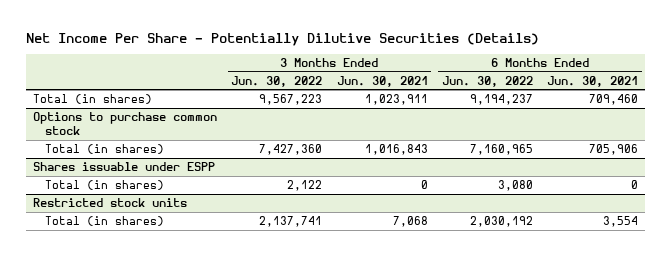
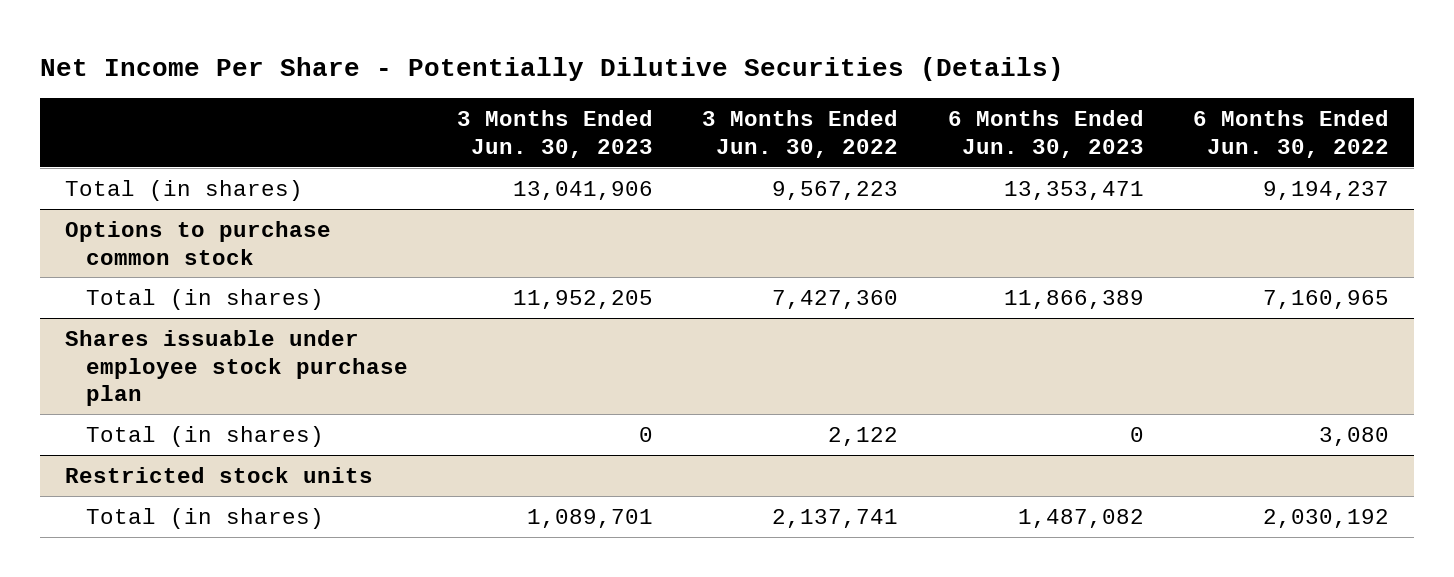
[336,75,428,87] Jun. 30, 2021 -> none
[547,75,639,87] Jun. 30, 2021 -> none
none -> [457,110,654,158] 3 Months Ended Jun. 30, 2023
none -> [947,110,1144,158] 6 Months Ended Jun. 30, 2023
[33,162,216,172] Shares issuable under ESPP -> [64,329,408,407] Shares issuable under employee stock purchase plan

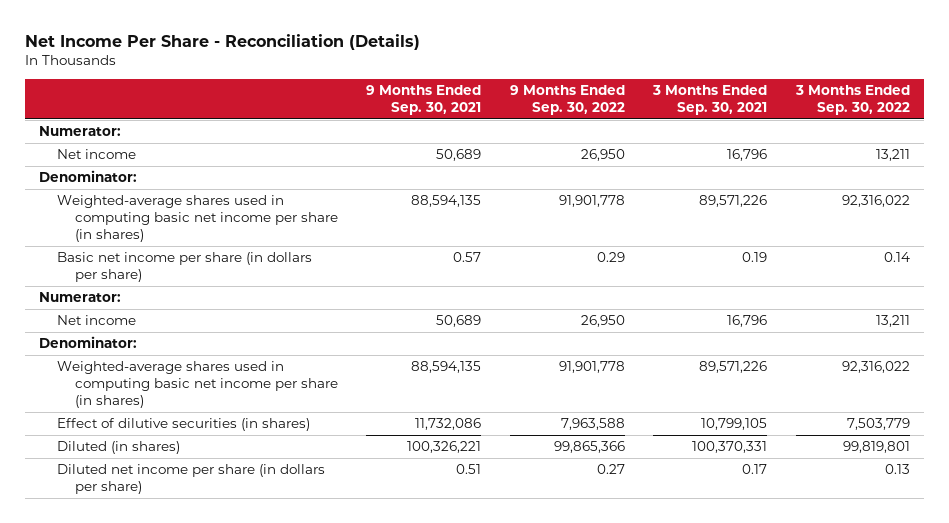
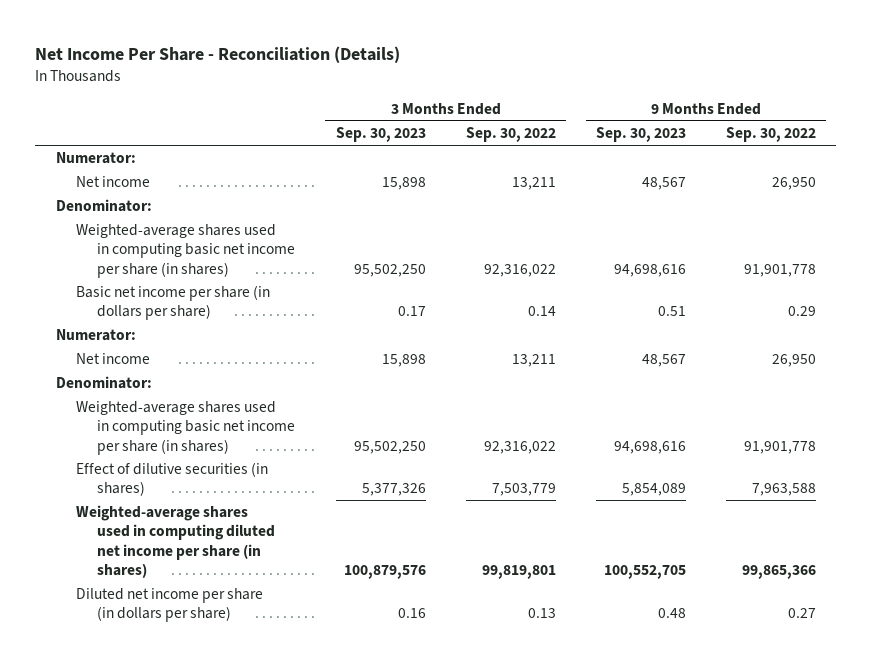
[366,85,482,116] 9 Months Ended Sep. 30, 2021 -> none
[652,85,768,116] 3 Months Ended Sep. 30, 2021 -> none
none -> [335,127,426,143] Sep. 30, 2023
none -> [595,127,686,143] Sep. 30, 2023
[57,441,181,455] Diluted (in shares) -> [76,505,276,578] Weighted-average shares used in computing diluted net income per share (in shares)

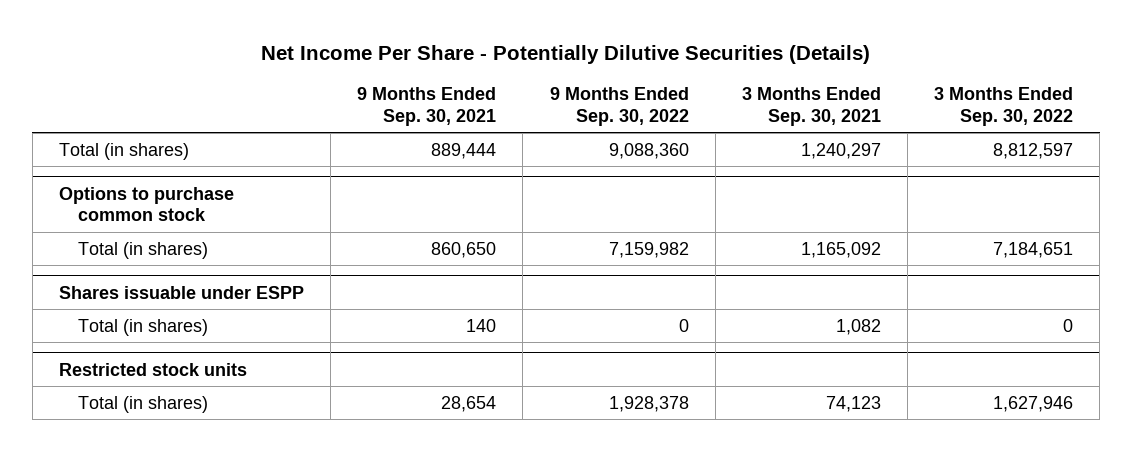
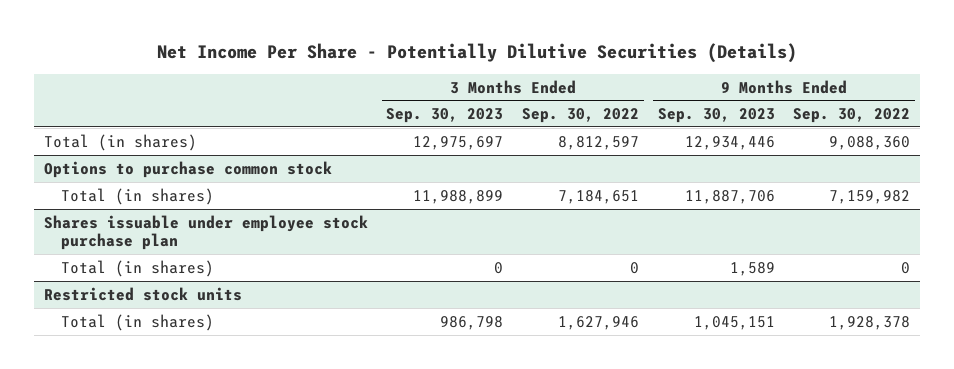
[357,87,497,127] 9 Months Ended Sep. 30, 2021 -> none
[741,87,881,127] 3 Months Ended Sep. 30, 2021 -> none
none -> [386,108,504,124] Sep. 30, 2023
none -> [657,108,775,124] Sep. 30, 2023
[58,285,304,299] Shares issuable under ESPP -> [43,214,368,251] Shares issuable under employee stock purchase plan

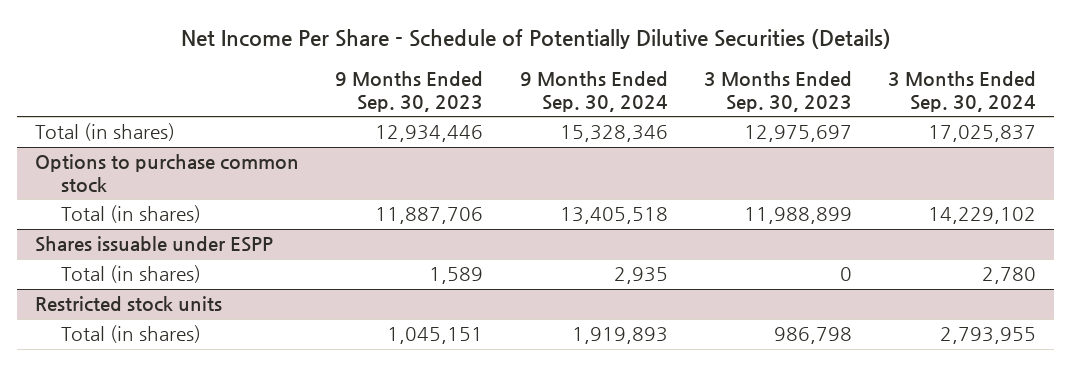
[156,43,797,64] Net Income Per Share - Potentially Dilutive Securities (Details) -> [180,29,891,50] Net Income Per Share - Schedule of Potentially Dilutive Securities (Details)
[521,108,639,124] Sep. 30, 2022 -> none
[793,108,911,124] Sep. 30, 2022 -> none
none -> [519,71,668,112] 9 Months Ended Sep. 30, 2024
none -> [888,71,1037,112] 3 Months Ended Sep. 30, 2024
[43,214,368,251] Shares issuable under employee stock purchase plan -> [34,236,273,253] Shares issuable under ESPP

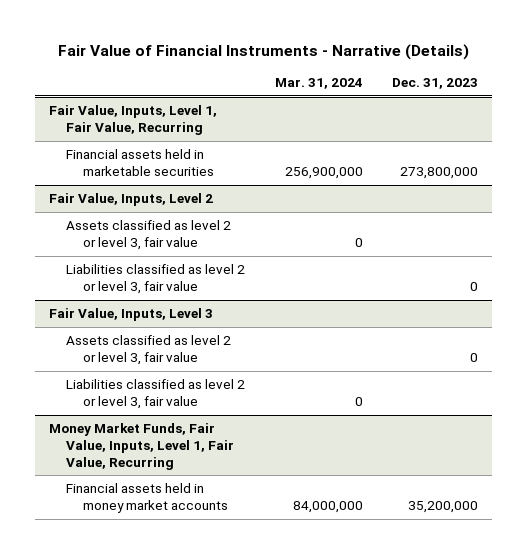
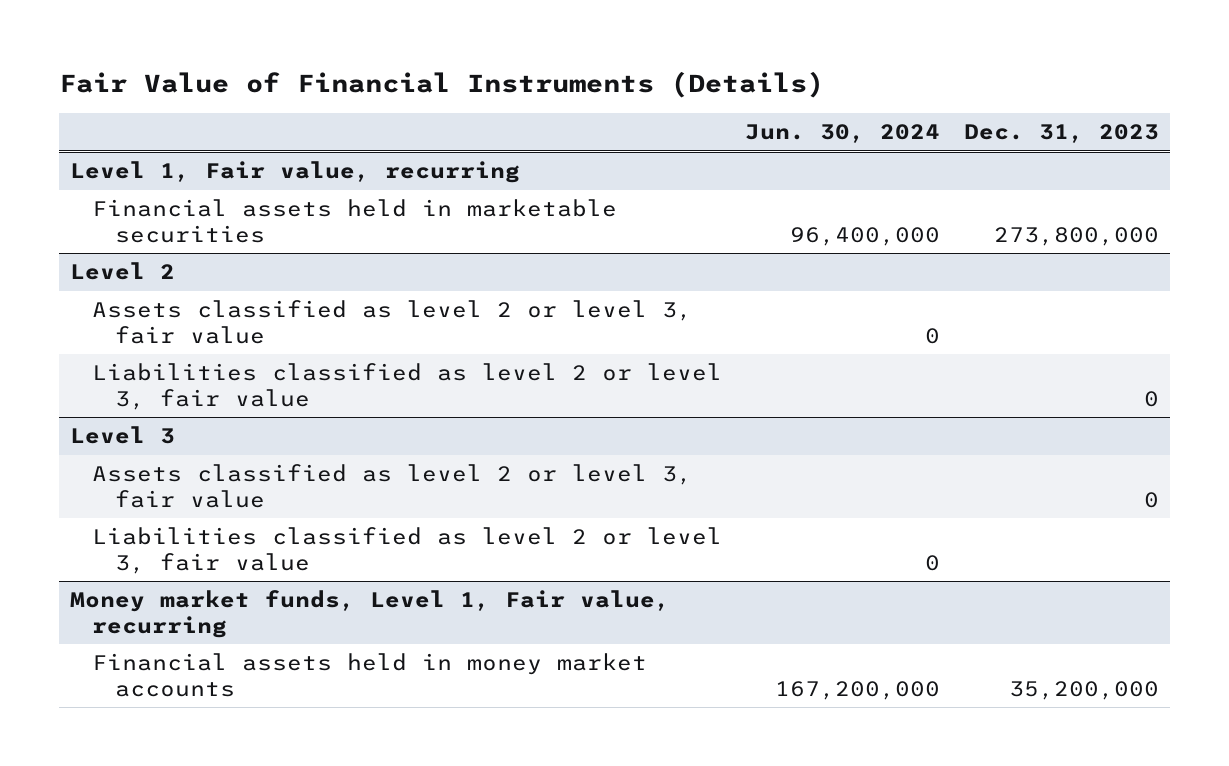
[57,43,469,60] Fair Value of Financial Instruments - Narrative (Details) -> [58,70,824,98] Fair Value of Financial Instruments (Details)
[274,78,363,90] Mar. 31, 2024 -> none
none -> [745,123,941,143] Jun. 30, 2024
[49,105,218,135] Fair Value, Inputs, Level 1, Fair Value, Recurring -> [70,161,521,184] Level 1, Fair value, recurring
[49,193,214,207] Fair Value, Inputs, Level 2 -> [70,262,176,281] Level 2
[49,308,214,322] Fair Value, Inputs, Level 3 -> [70,426,176,445] Level 3
[49,423,235,470] Money Market Funds, Fair Value, Inputs, Level 1, Fair Value, Recurring -> [70,590,671,638] Money market funds, Level 1, Fair value, recurring

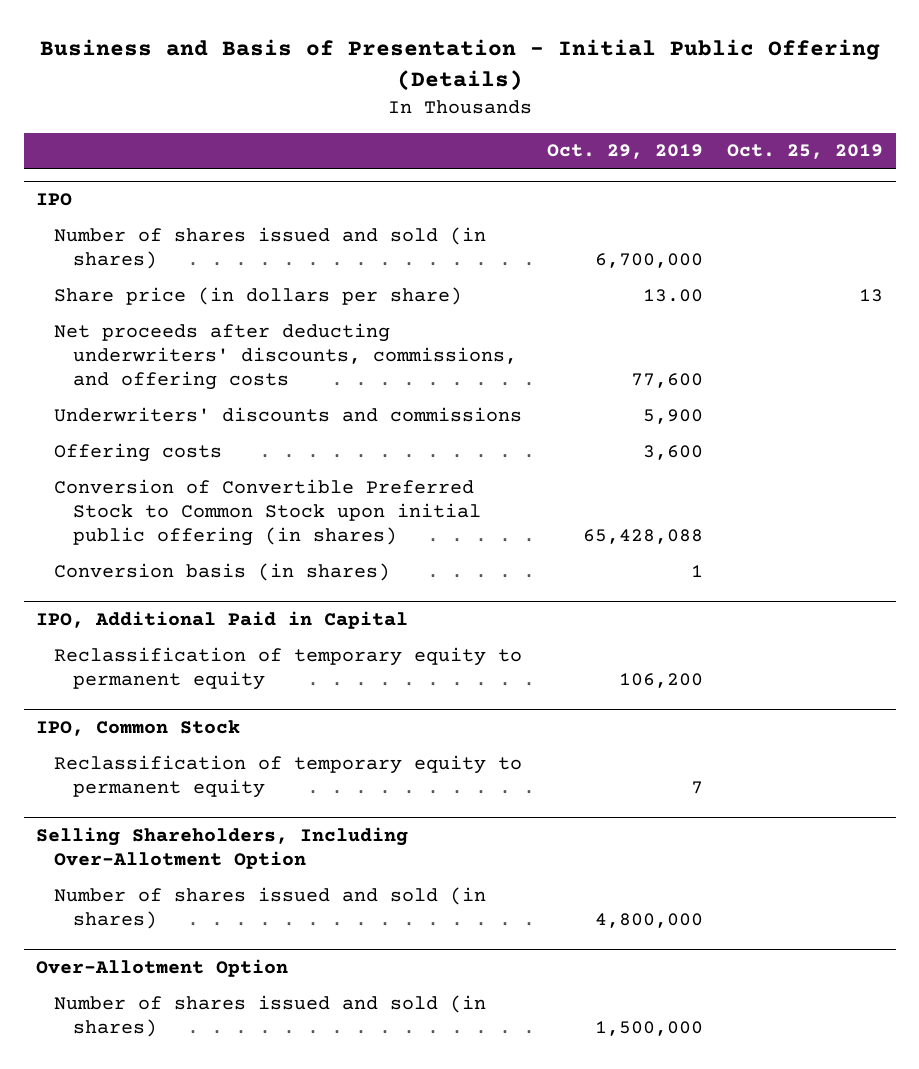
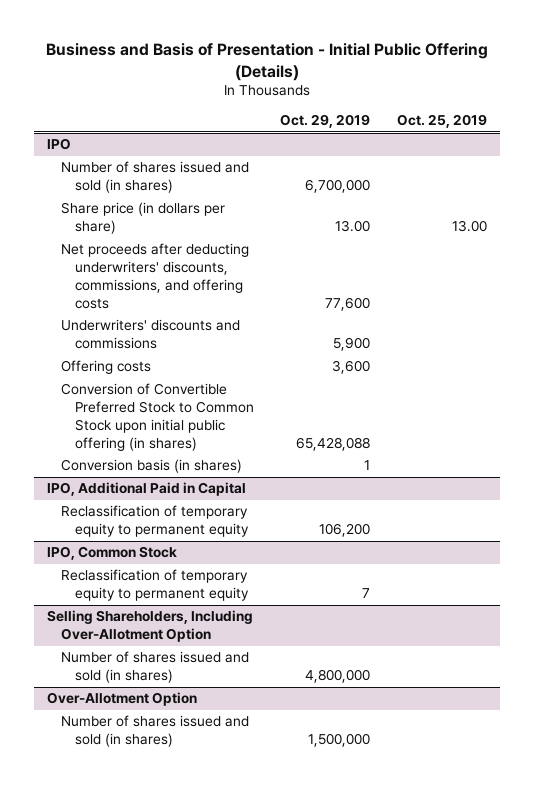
[859,288,884,302] 13 -> [451,220,487,233] 13.00

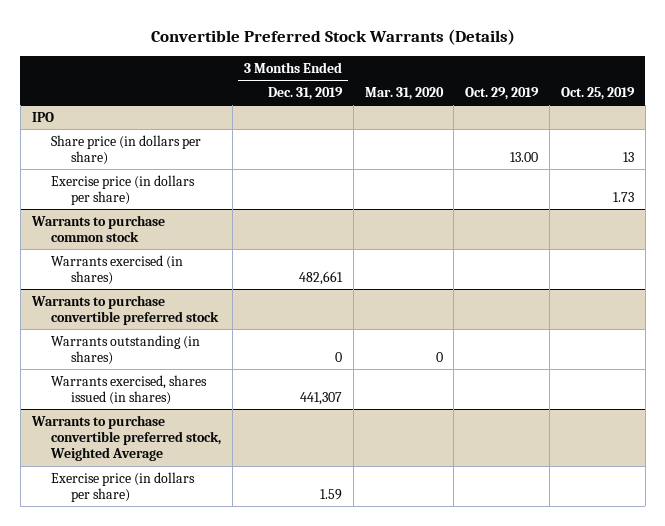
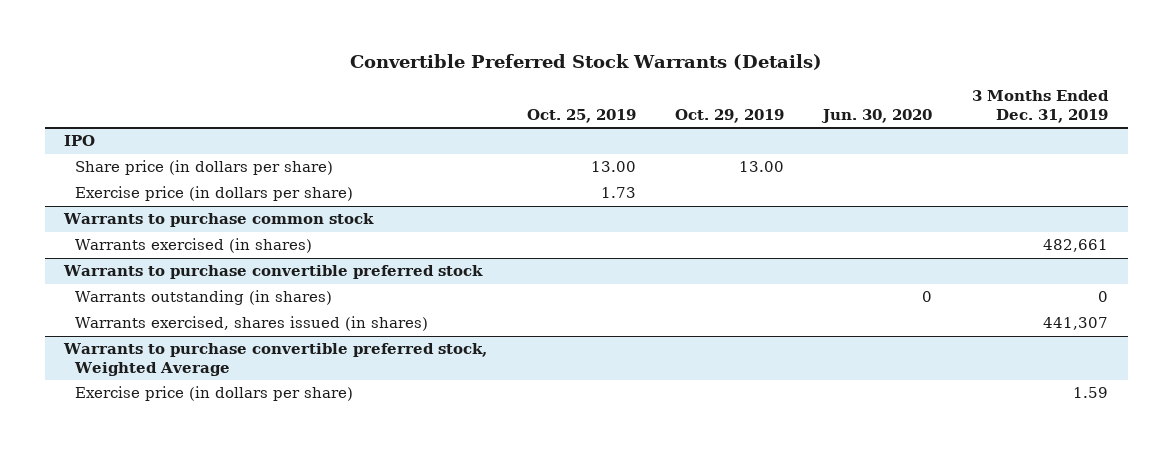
[364,87,444,101] Mar. 31, 2020 -> none
none -> [821,108,933,123] Jun. 30, 2020
[622,152,634,163] 13 -> [590,161,636,173] 13.00

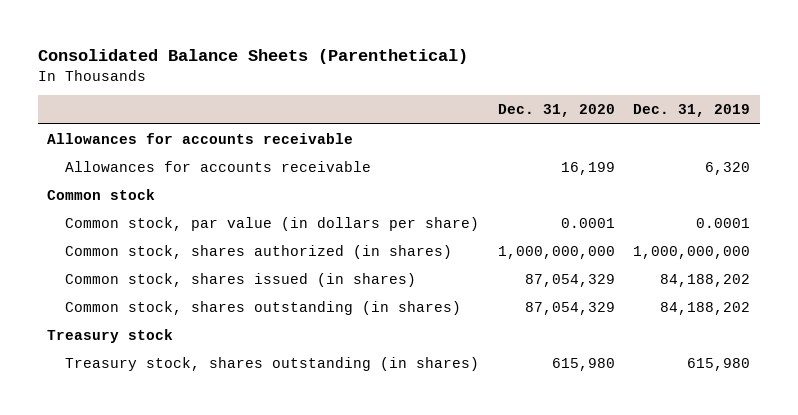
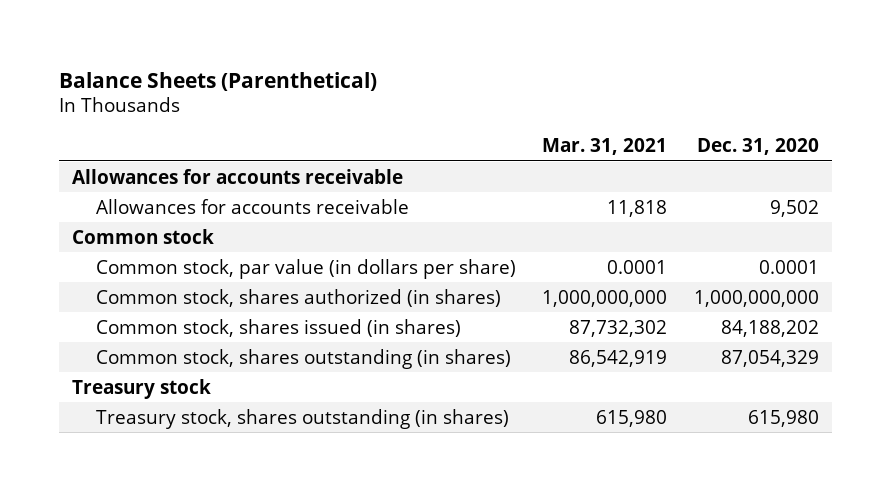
[37,48,468,64] Consolidated Balance Sheets (Parenthetical) -> [59,71,378,91] Balance Sheets (Parenthetical)
[633,104,751,118] Dec. 31, 2019 -> none
none -> [542,138,668,156] Mar. 31, 2021
[560,162,615,176] 16,199 -> [769,199,819,217] 9,502
[524,274,615,288] 87,054,329 -> [720,319,819,337] 84,188,202

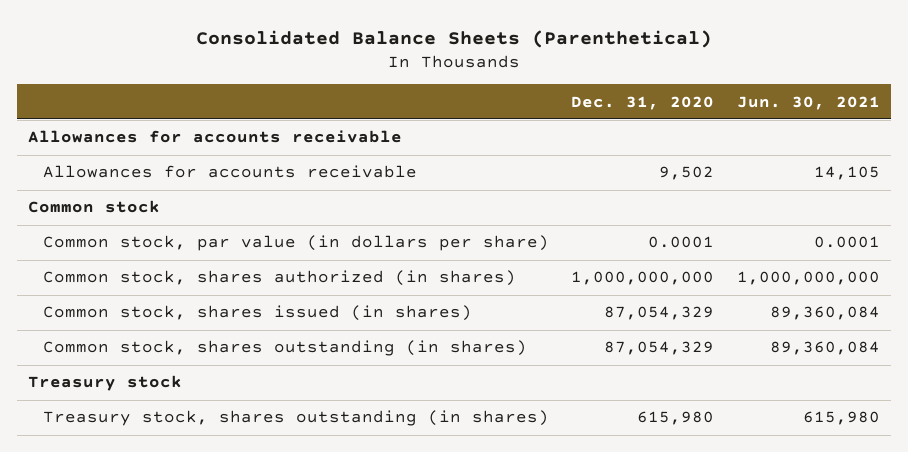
[59,71,378,91] Balance Sheets (Parenthetical) -> [196,29,713,48] Consolidated Balance Sheets (Parenthetical)
[542,138,668,156] Mar. 31, 2021 -> none
none -> [736,95,880,110] Jun. 30, 2021
[720,319,819,337] 84,188,202 -> [604,306,715,321] 87,054,329

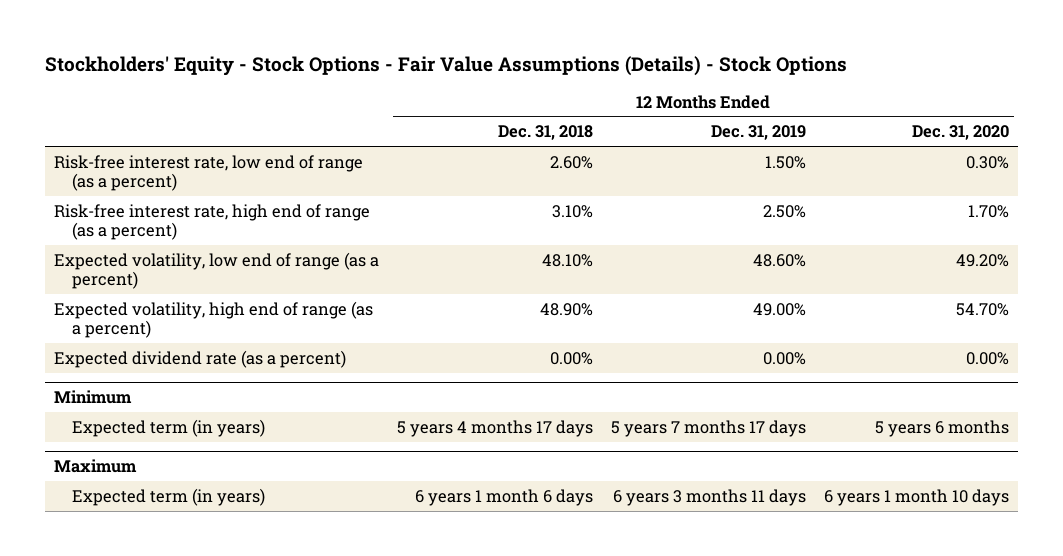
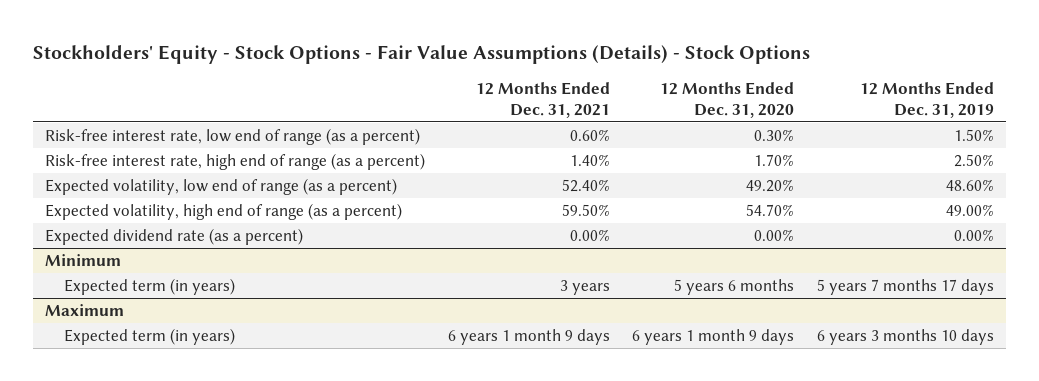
[498,125,594,141] Dec. 31, 2018 -> none
none -> [475,82,610,118] 12 Months Ended Dec. 31, 2021
[613,488,807,506] 6 years 3 months 11 days -> [817,329,995,346] 6 years 3 months 10 days
[824,488,1010,506] 6 years 1 month 10 days -> [632,329,795,346] 6 years 1 month 9 days

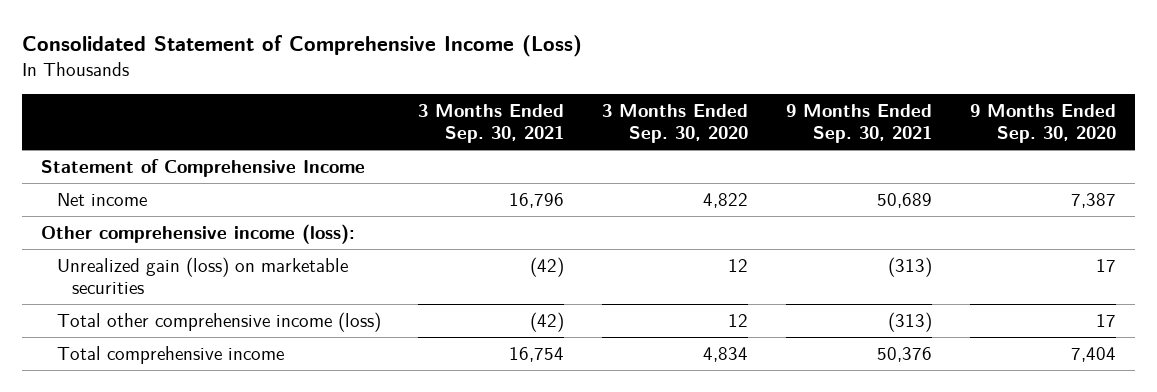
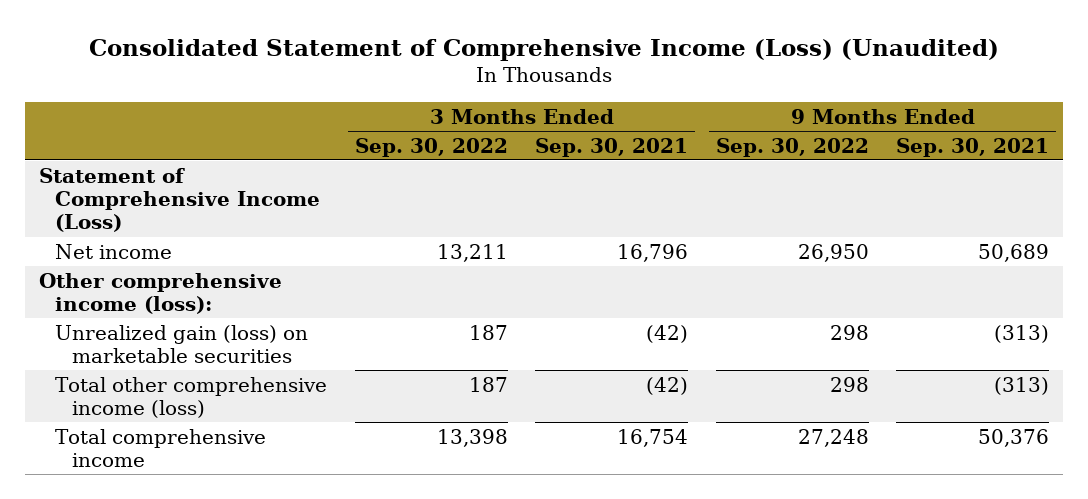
[22,34,583,57] Consolidated Statement of Comprehensive Income (Loss) -> [89,38,1000,61] Consolidated Statement of Comprehensive Income (Loss) (Unaudited)
[602,103,749,144] 3 Months Ended Sep. 30, 2020 -> none
[969,103,1116,144] 9 Months Ended Sep. 30, 2020 -> none
none -> [354,137,508,157] Sep. 30, 2022
none -> [715,137,869,157] Sep. 30, 2022
[41,158,366,177] Statement of Comprehensive Income -> [38,167,321,233] Statement of Comprehensive Income (Loss)

